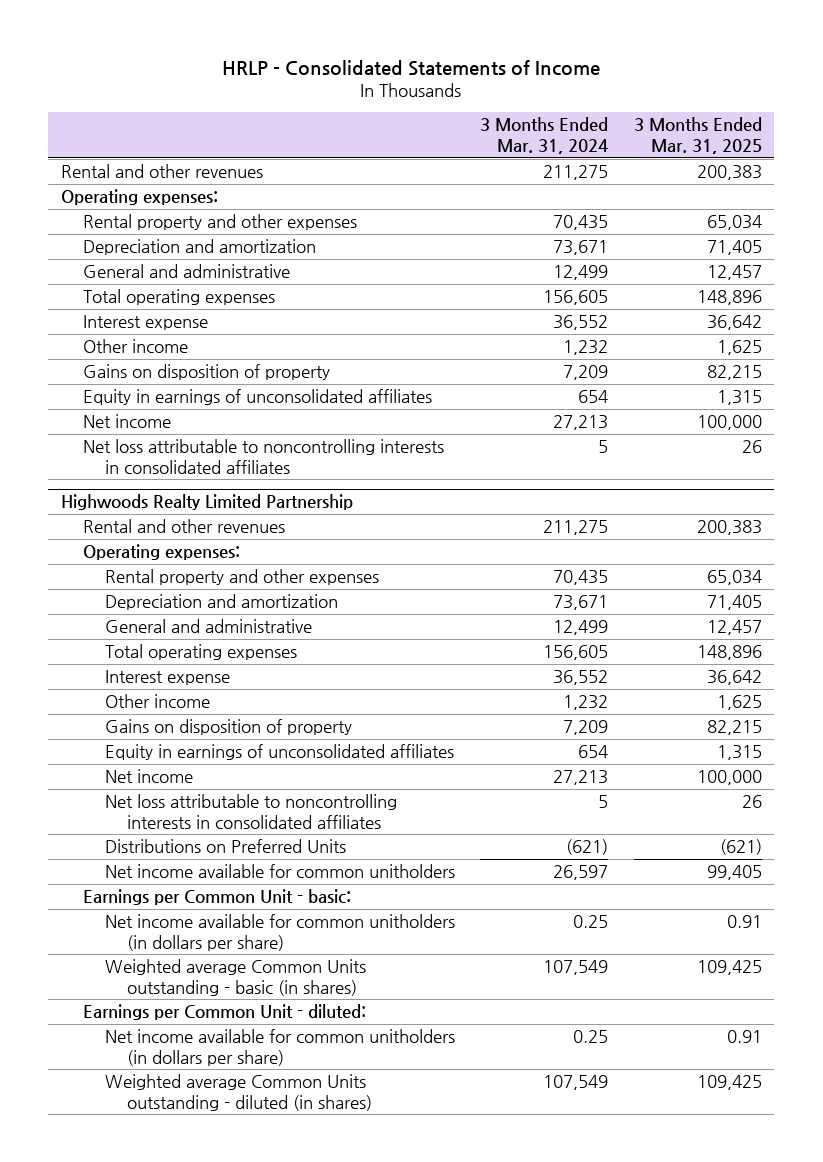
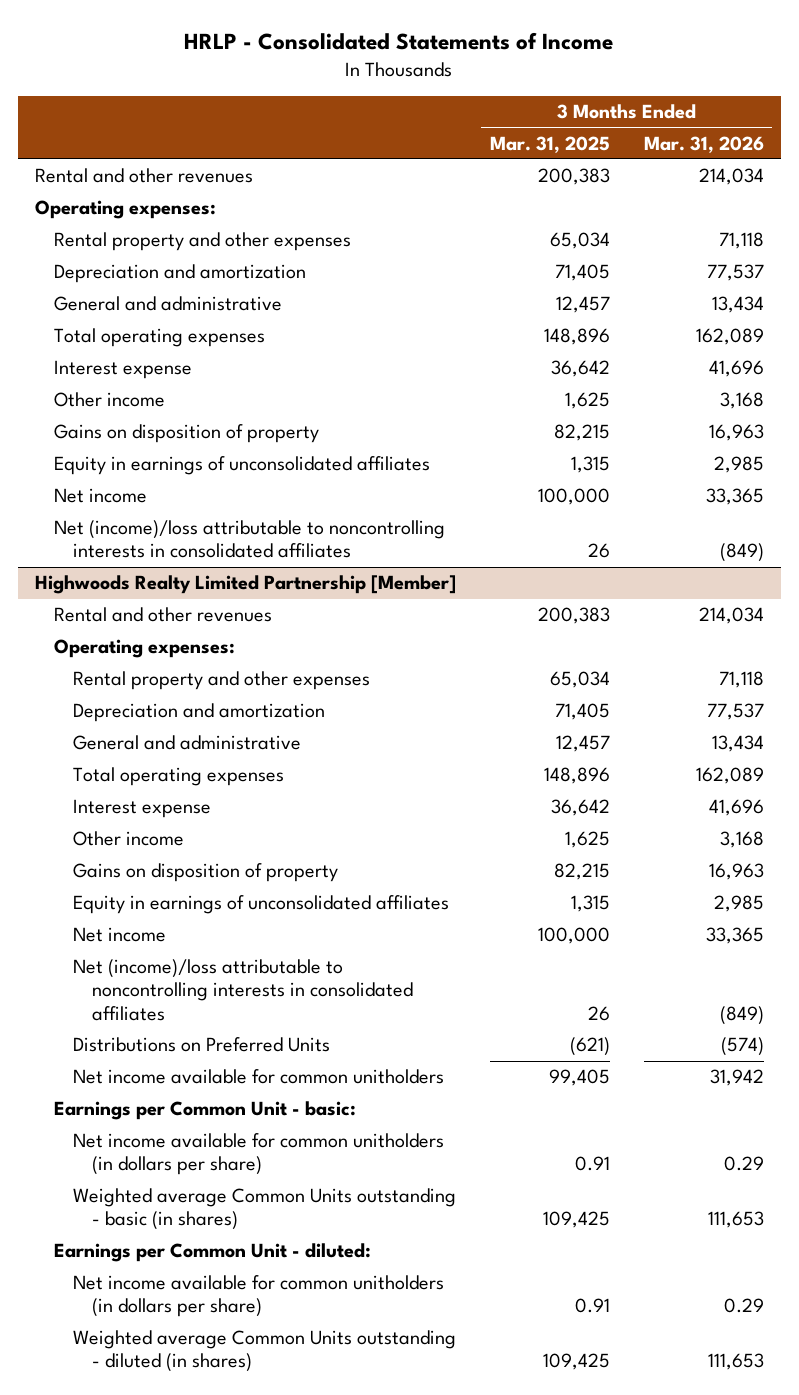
[480,117,609,154] 3 Months Ended Mar. 31, 2024 -> none
none -> [643,135,764,153] Mar. 31, 2026
[82,439,444,474] Net loss attributable to noncontrolling interests in consolidated affiliates -> [54,520,446,559] Net (income)/loss attributable to noncontrolling interests in consolidated affiliates
[60,494,353,511] Highwoods Realty Limited Partnership -> [35,575,457,595] Highwoods Realty Limited Partnership [Member]
[104,794,397,829] Net loss attributable to noncontrolling interests in consolidated affiliates -> [72,959,413,1021] Net (income)/loss attributable to noncontrolling interests in consolidated affiliates

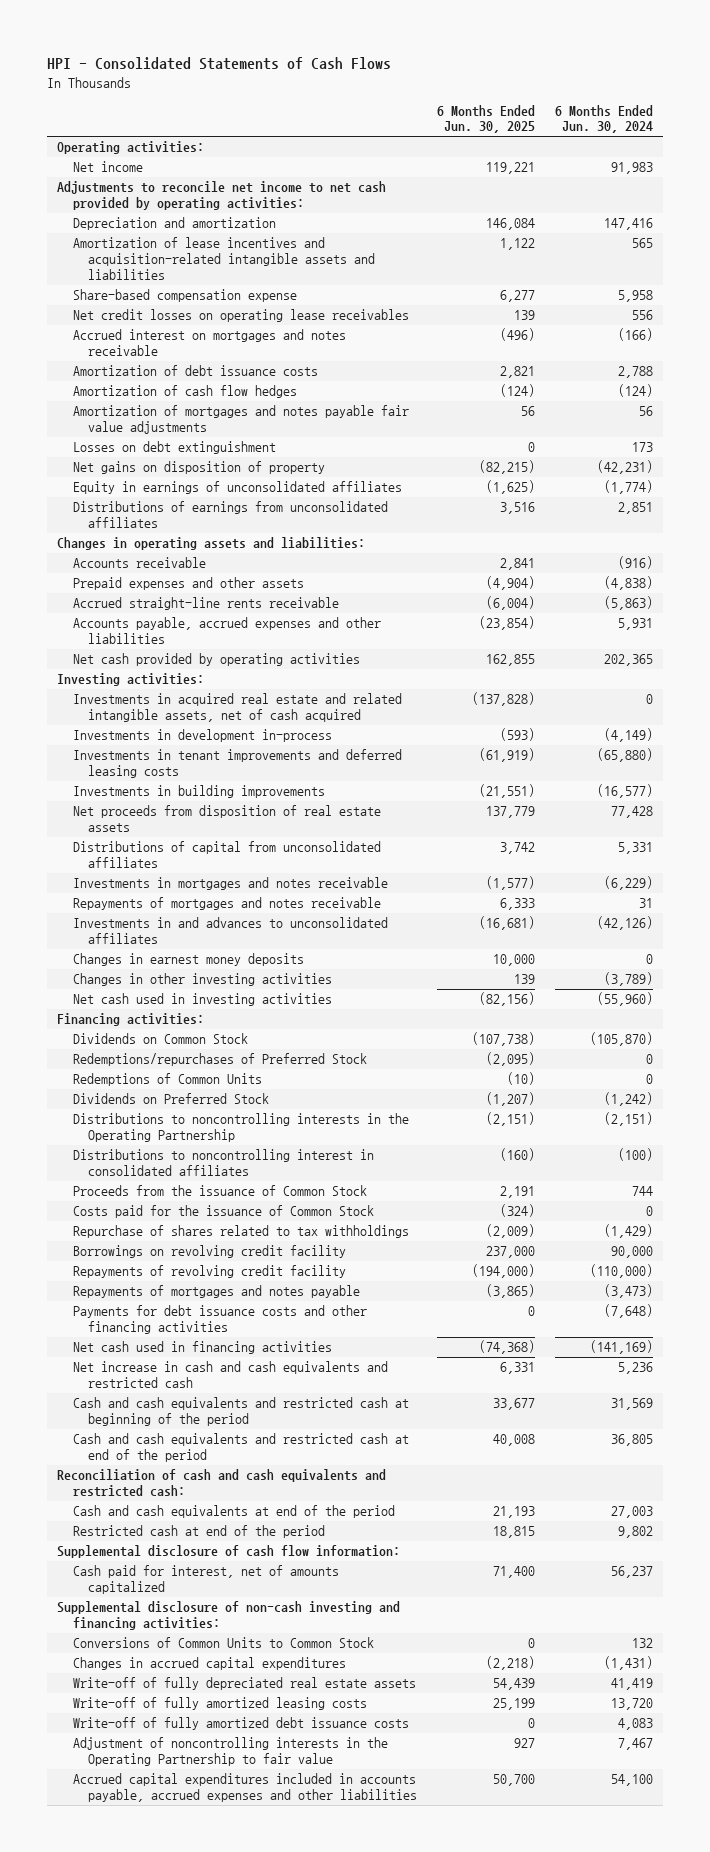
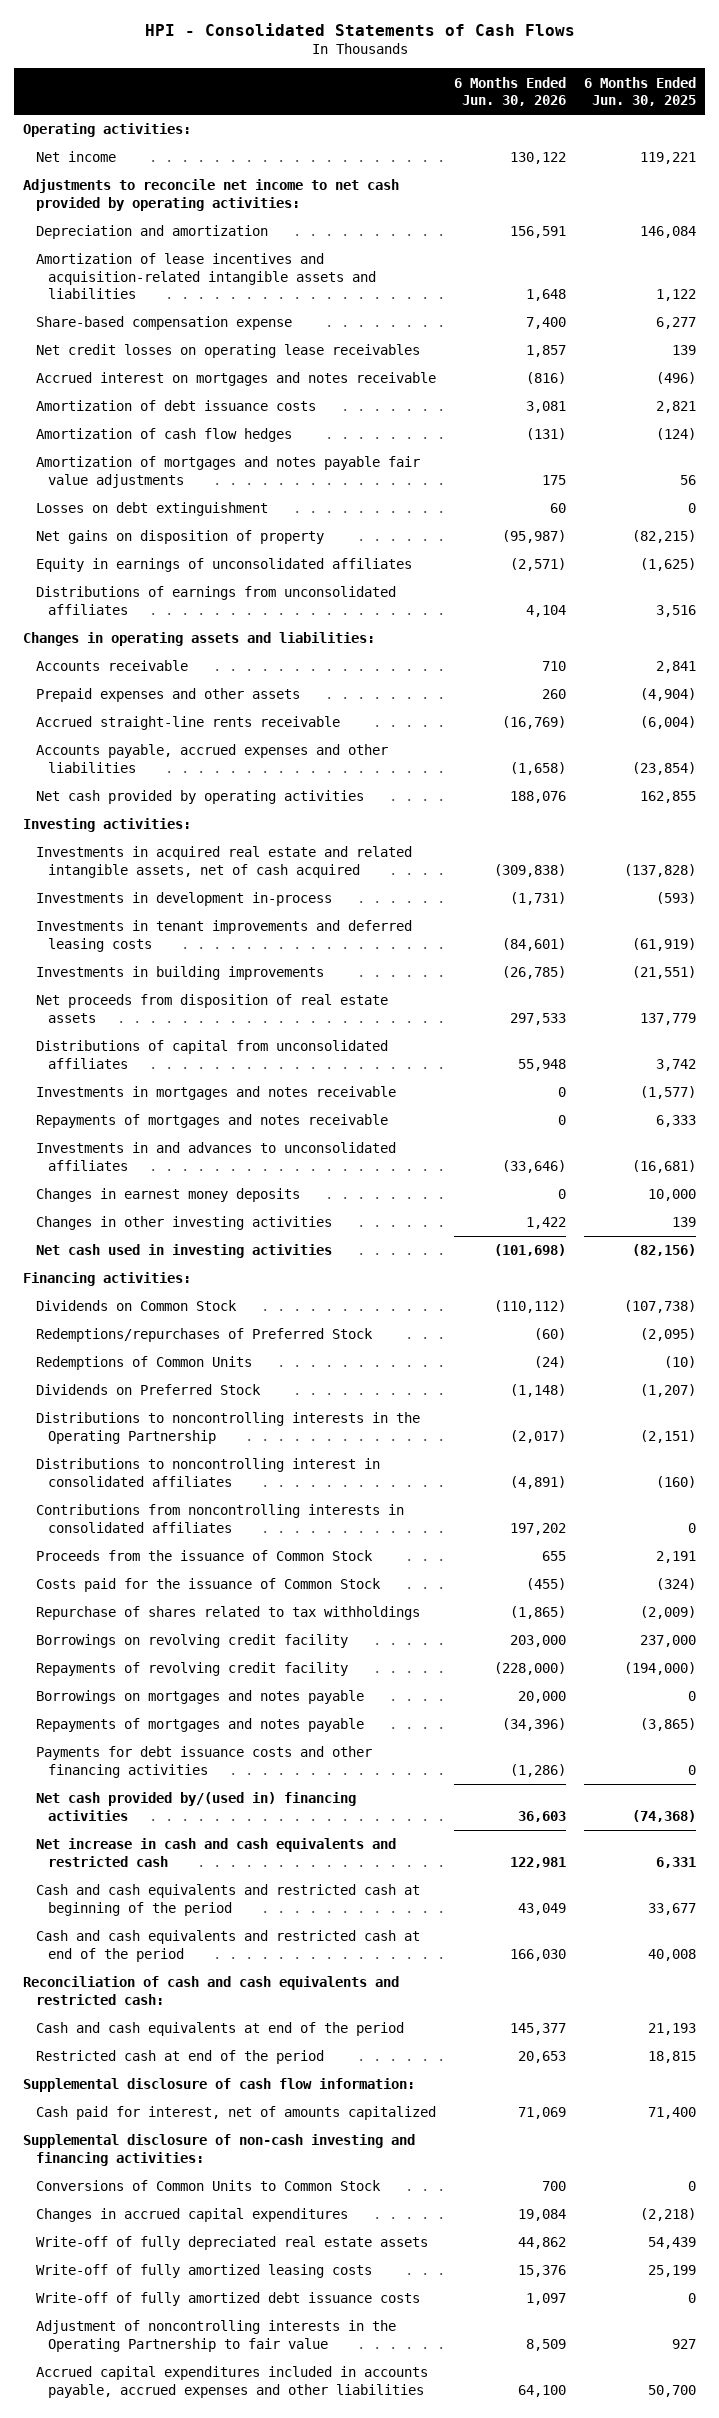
[554,104,653,134] 6 Months Ended Jun. 30, 2024 -> none
none -> [454,76,567,107] 6 Months Ended Jun. 30, 2026
none -> [35,1504,404,1533] Contributions from noncontrolling interests in consolidated affiliates
none -> [35,1690,364,1705] Borrowings on mortgages and notes payable
[72,1341,332,1355] Net cash used in financing activities -> [35,1792,356,1821] Net cash provided by/(used in) financing activities

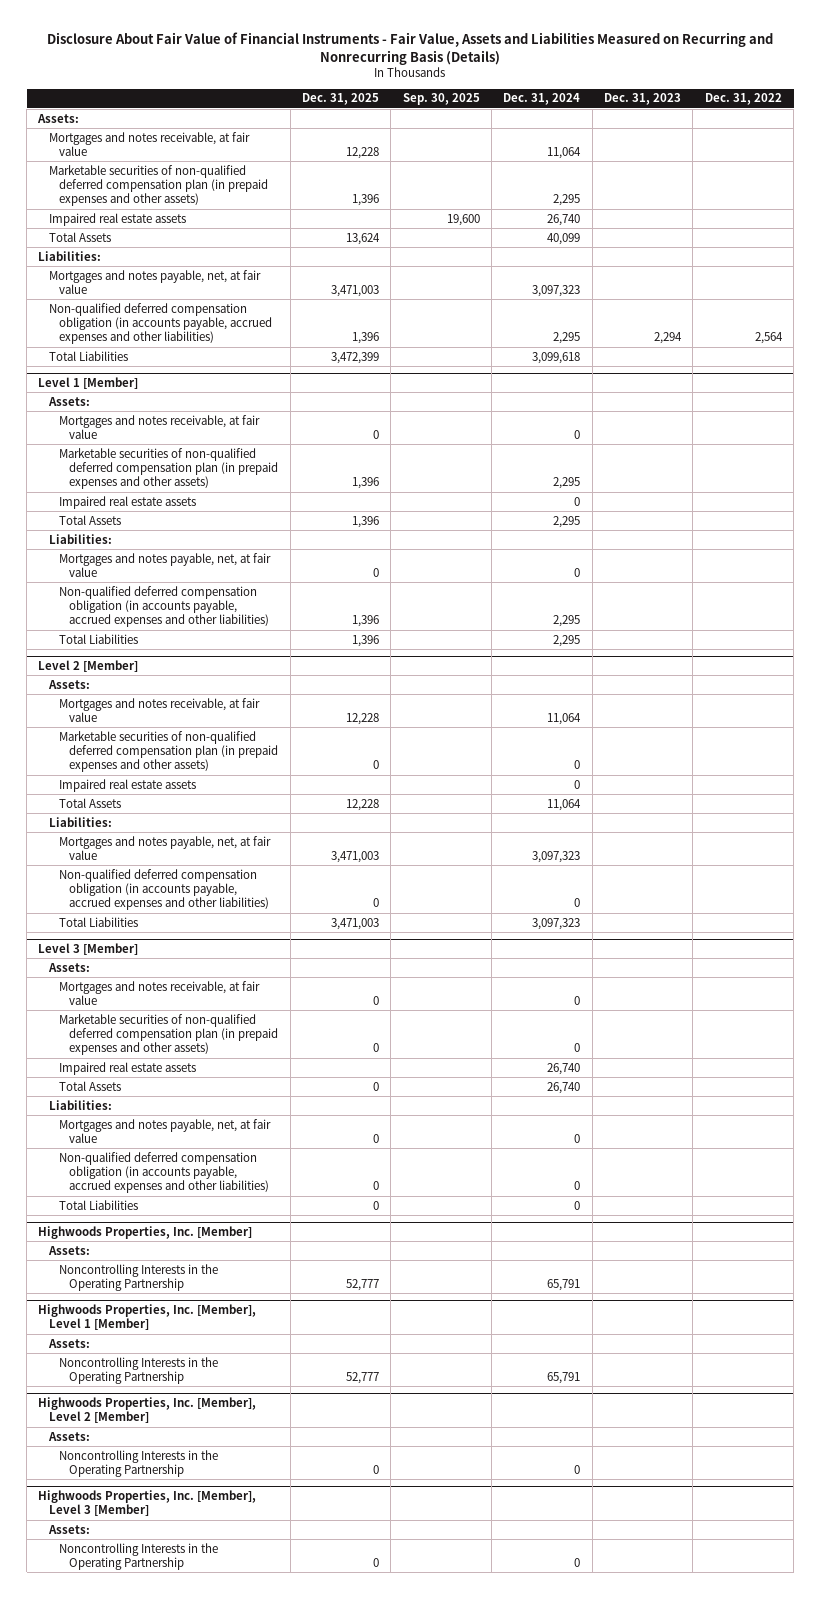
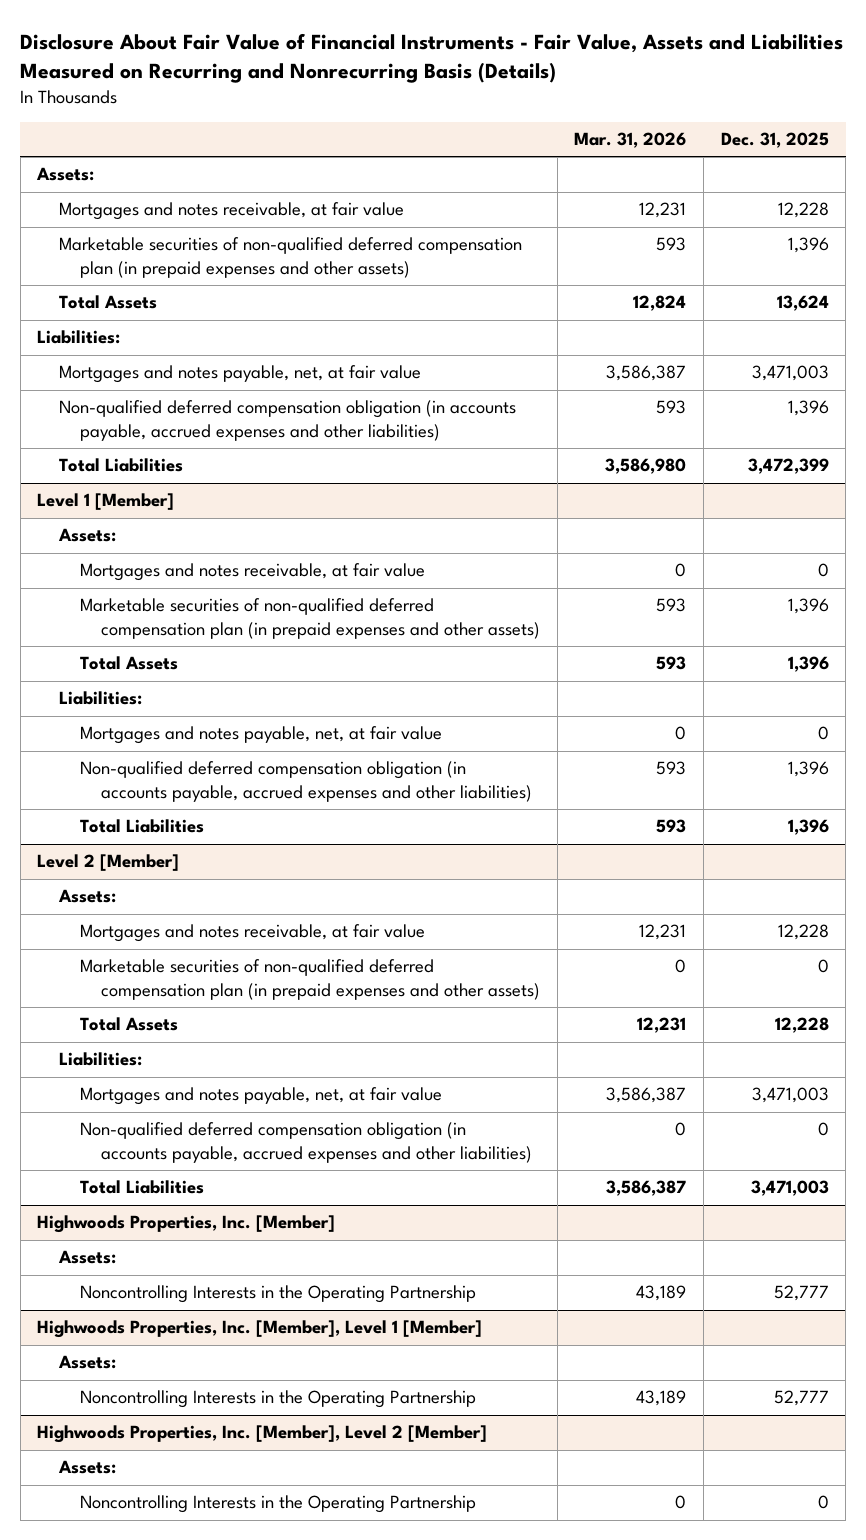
[402,93,480,106] Sep. 30, 2025 -> none
[503,93,581,106] Dec. 31, 2024 -> none
[604,93,682,106] Dec. 31, 2023 -> none
[704,93,782,106] Dec. 31, 2022 -> none
none -> [574,132,687,149] Mar. 31, 2026
[48,212,186,226] Impaired real estate assets -> none
[59,495,197,509] Impaired real estate assets -> none
[59,778,197,792] Impaired real estate assets -> none
[38,942,139,955] Level 3 [Member] -> none
[47,962,90,972] Assets: -> none
[59,980,261,1006] Mortgages and notes receivable, at fair value -> none
[59,1013,279,1056] Marketable securities of non-qualified deferred compensation plan (in prepaid expenses and other assets) -> none
[59,1061,197,1075] Impaired real estate assets -> none
[59,1080,122,1091] Total Assets -> none
[48,1099,112,1110] Liabilities: -> none
[59,1118,272,1144] Mortgages and notes payable, net, at fair value -> none
[59,1151,270,1194] Non-qualified deferred compensation obligation (in accounts payable, accrued expenses and other liabilities) -> none
[59,1199,139,1210] Total Liabilities -> none
[38,1489,257,1517] Highwoods Properties, Inc. [Member], Level 3 [Member] -> none
[47,1524,90,1534] Assets: -> none
[59,1542,219,1571] Noncontrolling Interests in the Operating Partnership -> none

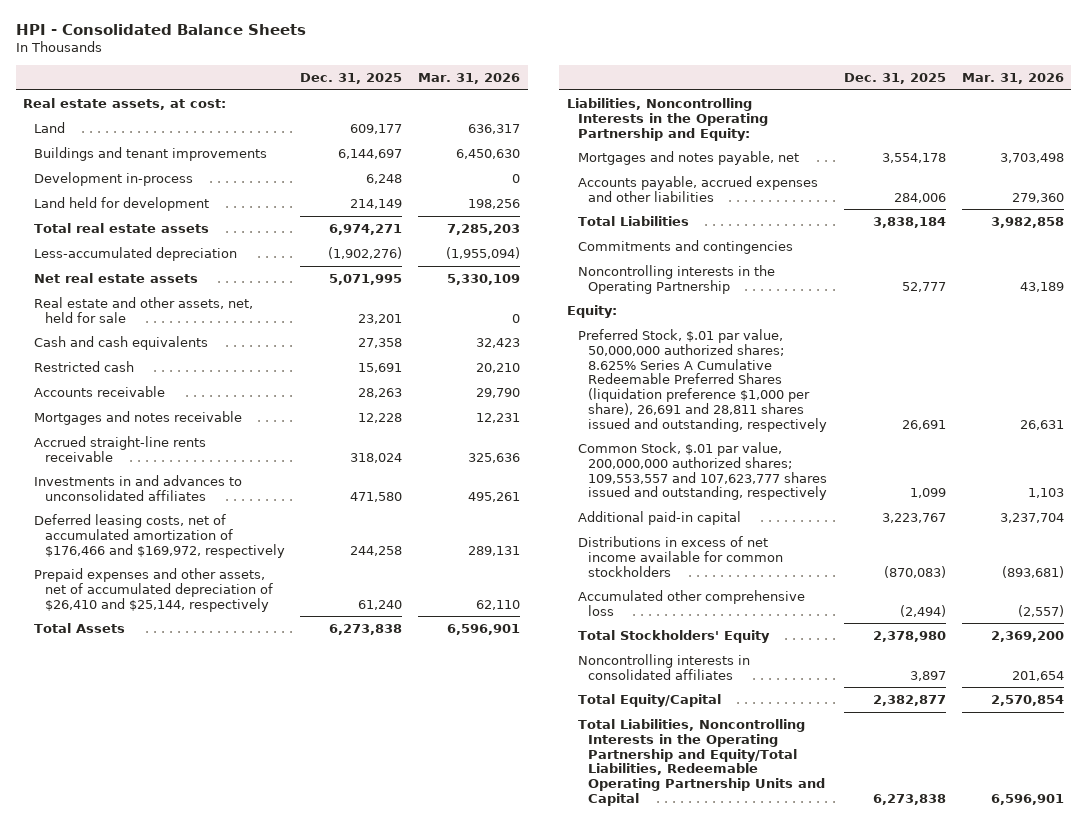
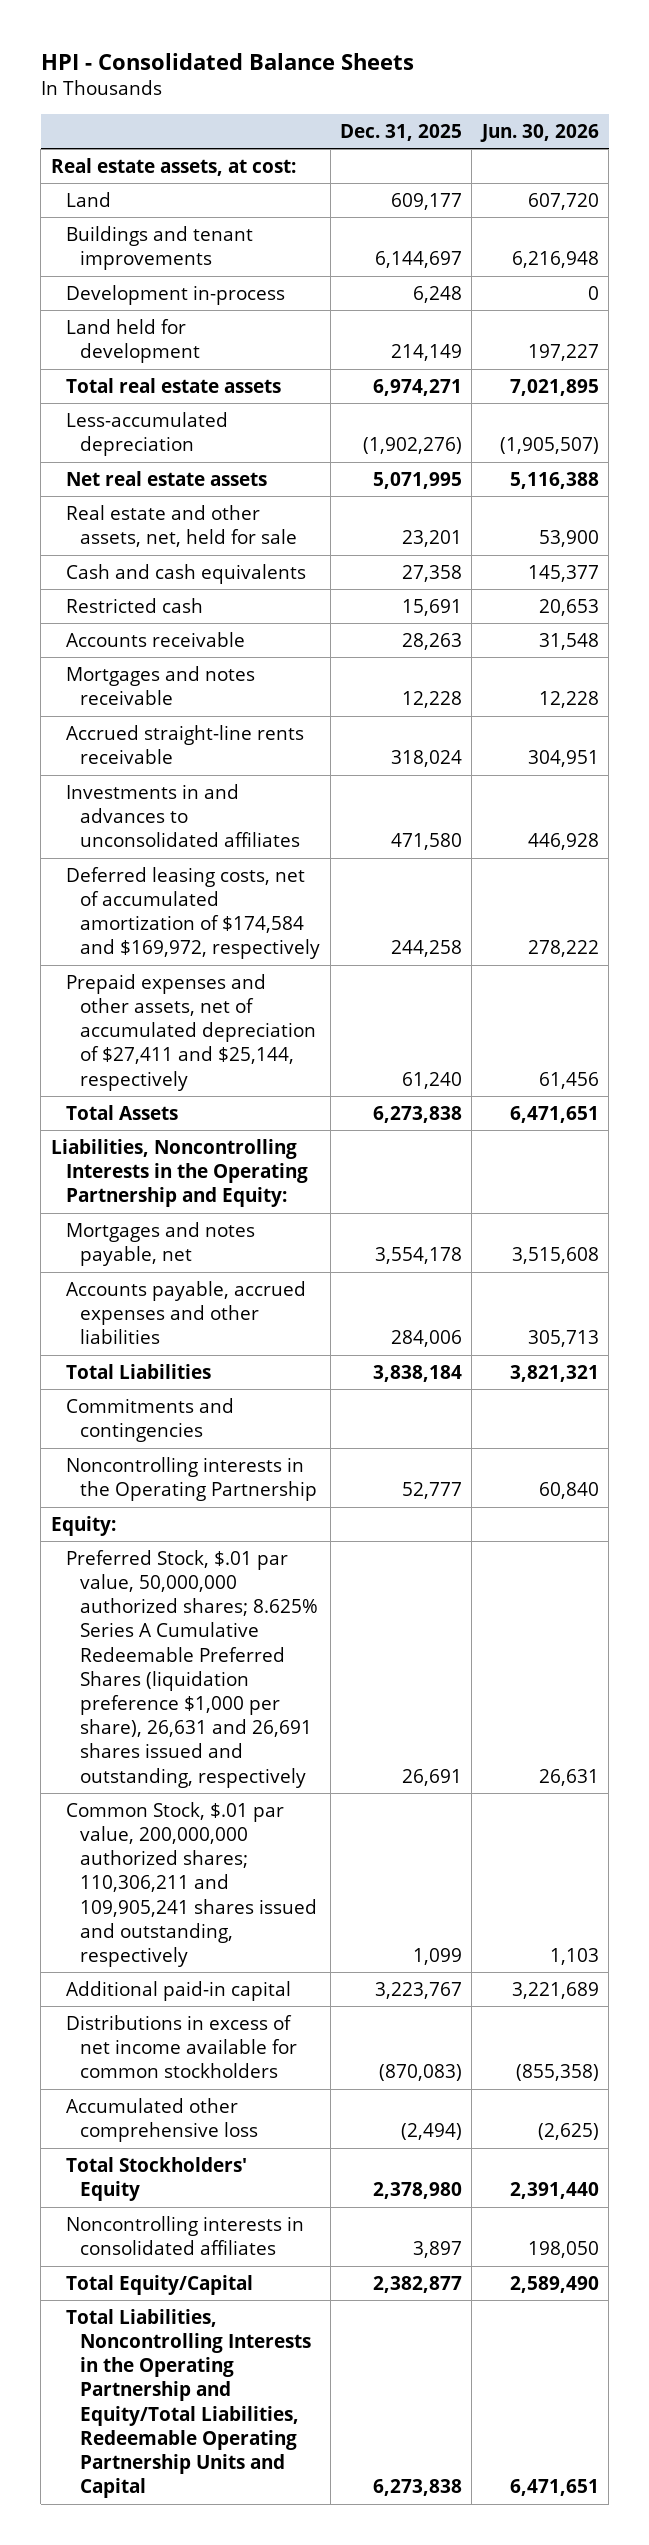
[417,72,520,84] Mar. 31, 2026 -> none
none -> [479,123,599,142] Jun. 30, 2026
[34,513,285,558] Deferred leasing costs, net of accumulated amortization of $176,466 and $169,972, respectively -> [65,866,321,960] Deferred leasing costs, net of accumulated amortization of $174,584 and $169,972, respectively
[34,567,273,612] Prepaid expenses and other assets, net of accumulated depreciation of $26,410 and $25,144, respectively -> [65,973,317,1091] Prepaid expenses and other assets, net of accumulated depreciation of $27,411 and $25,144, respectively
[577,328,828,432] Preferred Stock, $.01 par value, 50,000,000 authorized shares; 8.625% Series A Cumulative Redeemable Preferred Shares (liquidation preference $1,000 per share), 26,691 and 28,811 shares issued and outstanding, respectively -> [65,1549,319,1788] Preferred Stock, $.01 par value, 50,000,000 authorized shares; 8.625% Series A Cumulative Redeemable Preferred Shares (liquidation preference $1,000 per share), 26,631 and 26,691 shares issued and outstanding, respectively
[577,441,828,501] Common Stock, $.01 par value, 200,000,000 authorized shares; 109,553,557 and 107,623,777 shares issued and outstanding, respectively -> [65,1801,318,1967] Common Stock, $.01 par value, 200,000,000 authorized shares; 110,306,211 and 109,905,241 shares issued and outstanding, respectively

